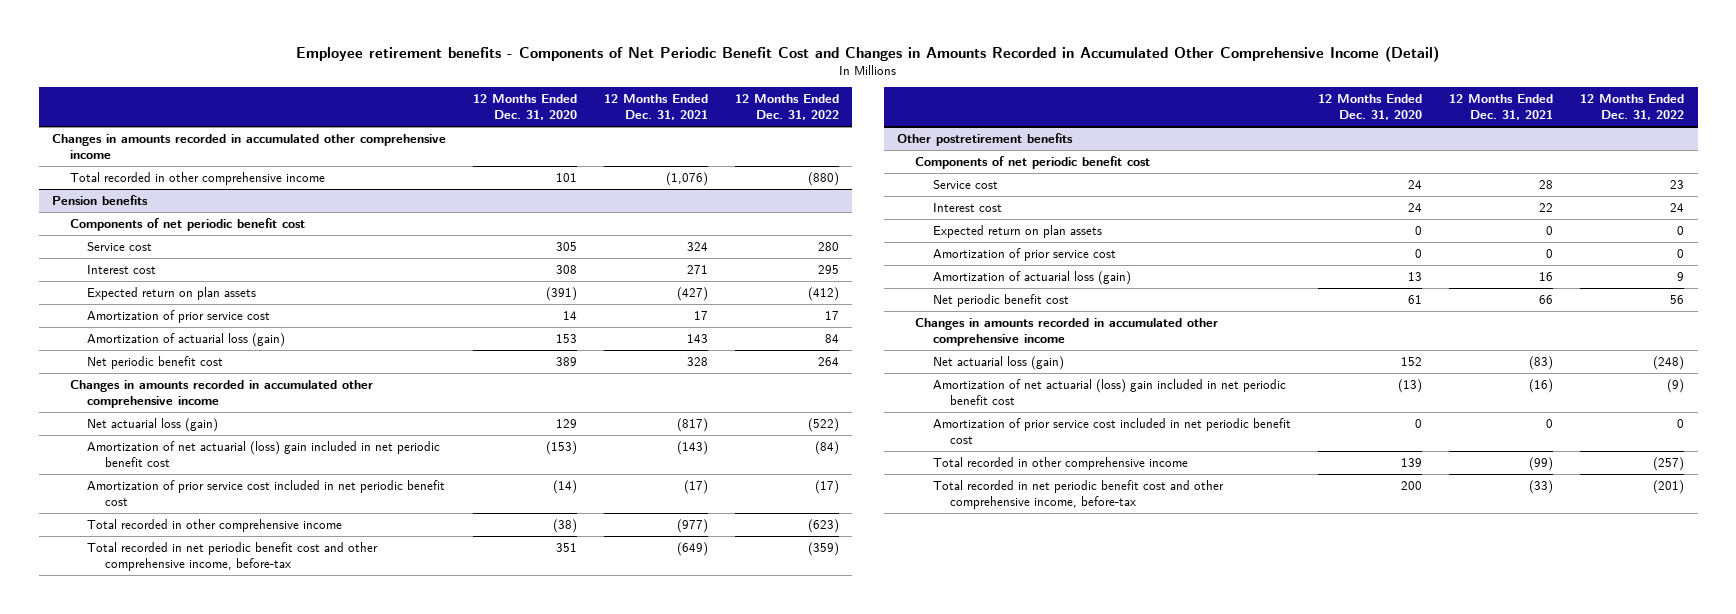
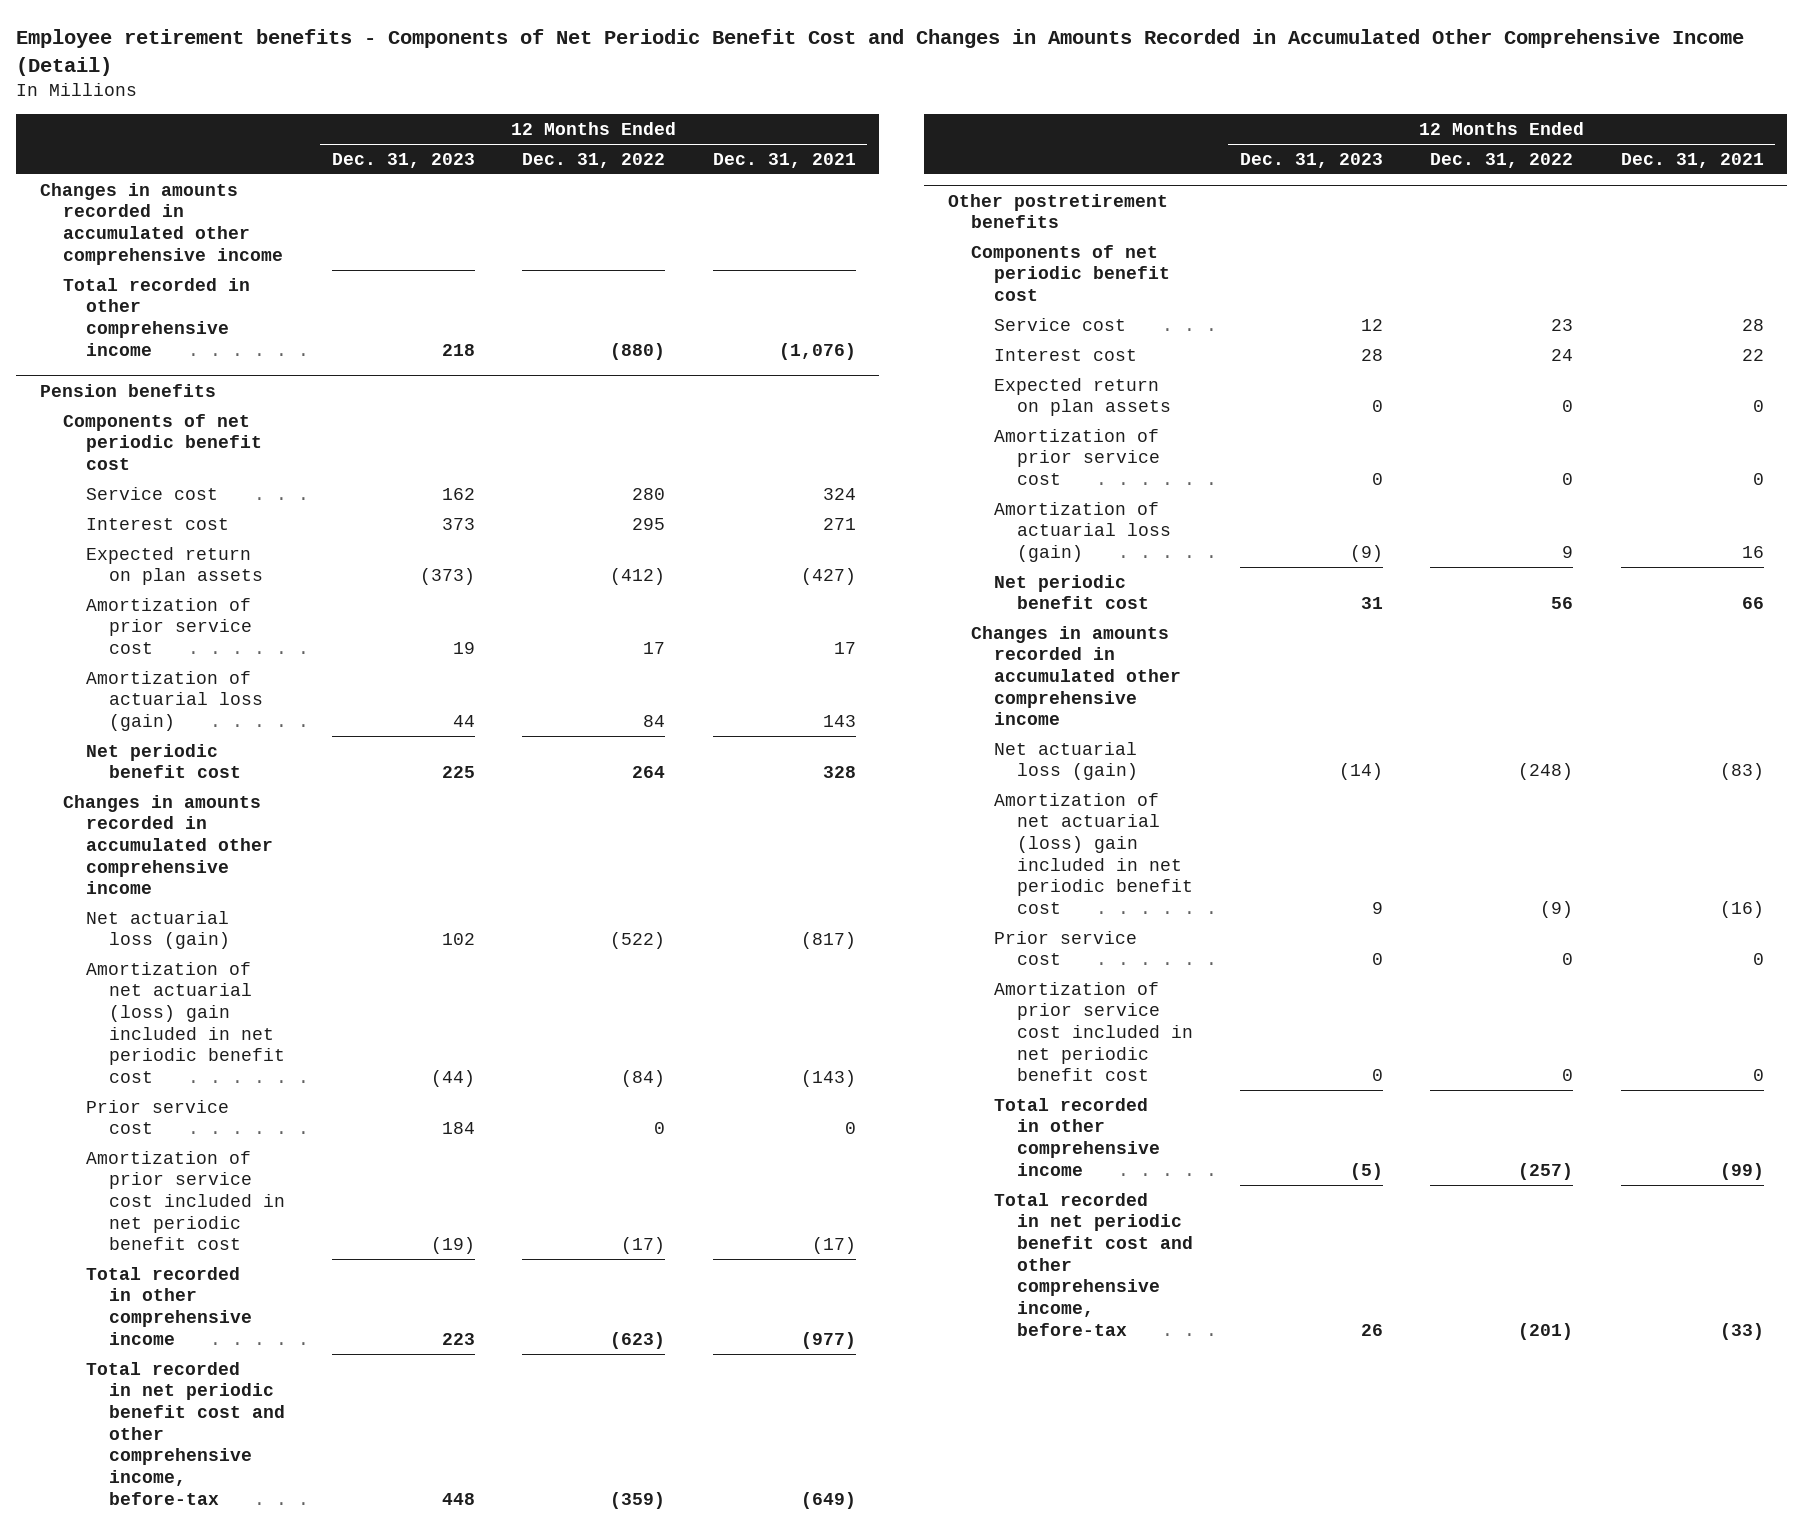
[473,94,578,121] 12 Months Ended Dec. 31, 2020 -> none
none -> [332,152,476,168] Dec. 31, 2023
none -> [85,1099,229,1135] Prior service cost
none -> [993,930,1137,966] Prior service cost

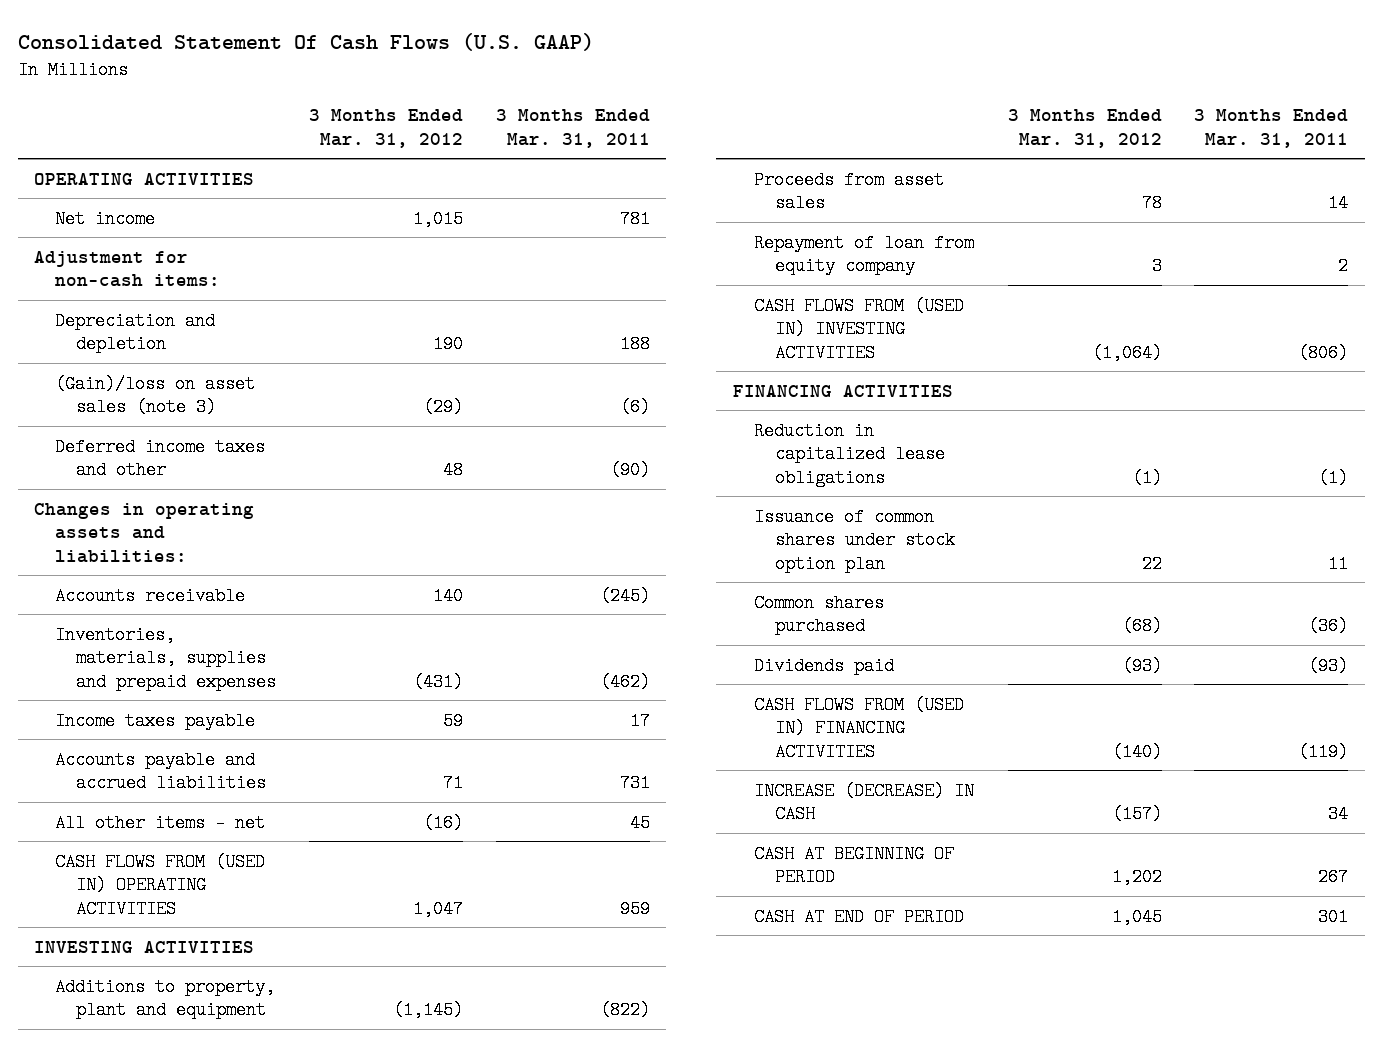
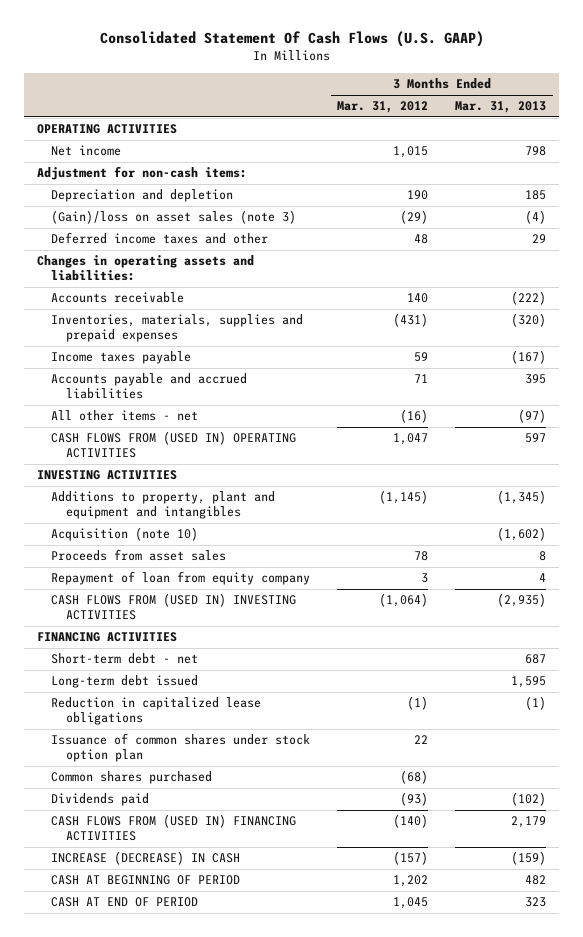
[496,109,651,148] 3 Months Ended Mar. 31, 2011 -> none
none -> [455,101,547,114] Mar. 31, 2013
[55,977,276,1020] Additions to property, plant and equipment -> [51,491,276,520] Additions to property, plant and equipment and intangibles
none -> [51,527,199,542] Acquisition (note 10)
none -> [51,653,199,665] Short-term debt - net
none -> [51,675,199,689] Long-term debt issued

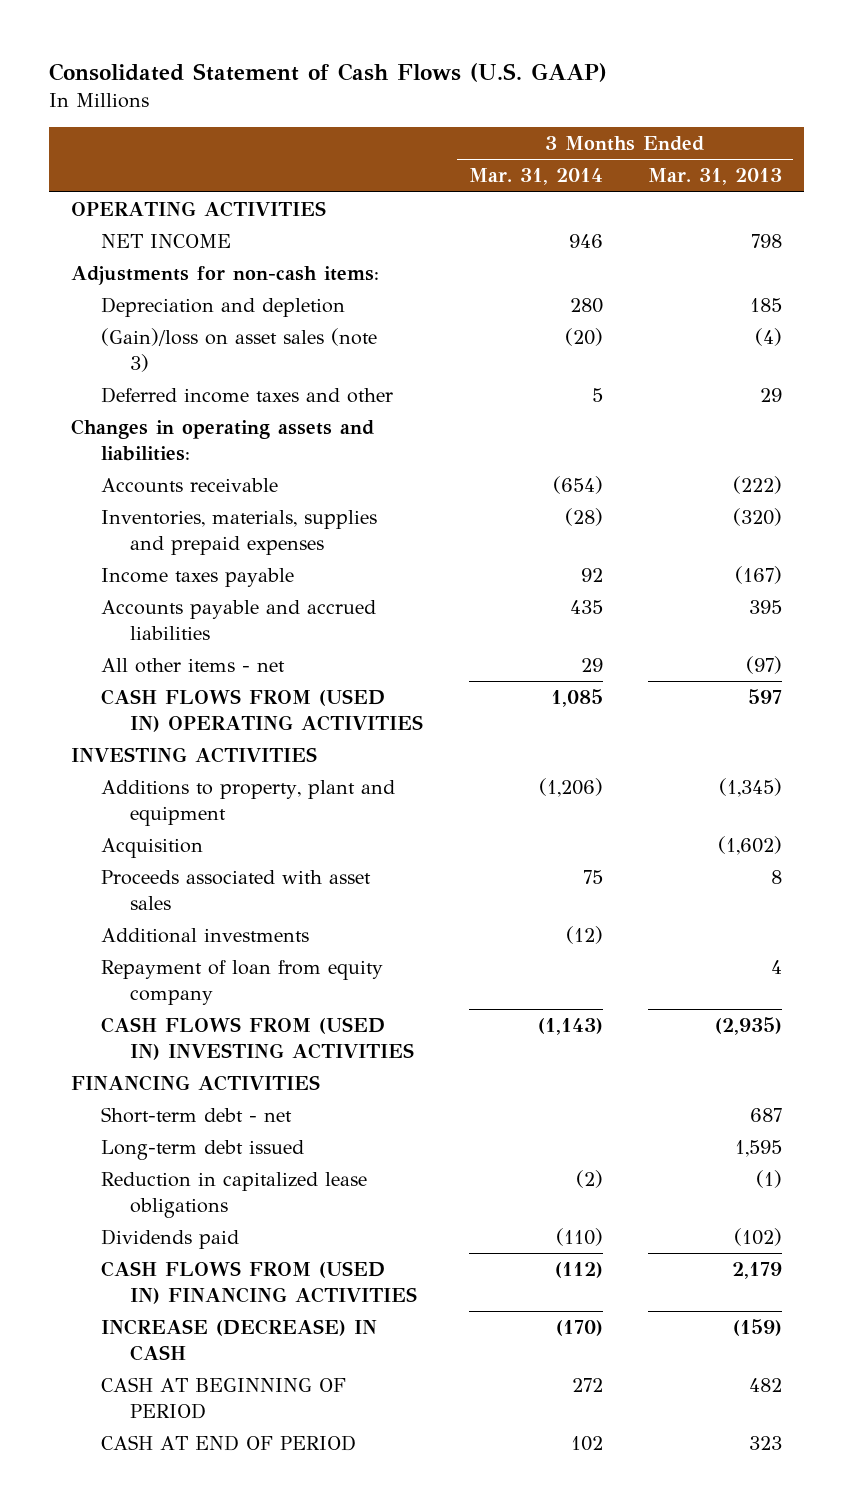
[99,31,484,48] Consolidated Statement Of Cash Flows (U.S. GAAP) -> [48,62,607,82] Consolidated Statement of Cash Flows (U.S. GAAP)
[337,101,429,114] Mar. 31, 2012 -> none
none -> [468,168,603,186] Mar. 31, 2014
[51,145,122,157] Net income -> [100,234,231,249] NET INCOME
[37,166,248,181] Adjustment for non-cash items: -> [71,266,380,286] Adjustments for non-cash items:
[51,491,276,520] Additions to property, plant and equipment and intangibles -> [100,780,395,826] Additions to property, plant and equipment
[51,527,199,542] Acquisition (note 10) -> [100,838,203,859] Acquisition
[51,549,227,562] Proceeds from asset sales -> [100,870,371,910] Proceeds associated with asset sales
none -> [100,928,309,944] Additional investments
[51,733,311,763] Issuance of common shares under stock option plan -> none
[51,771,213,785] Common shares purchased -> none

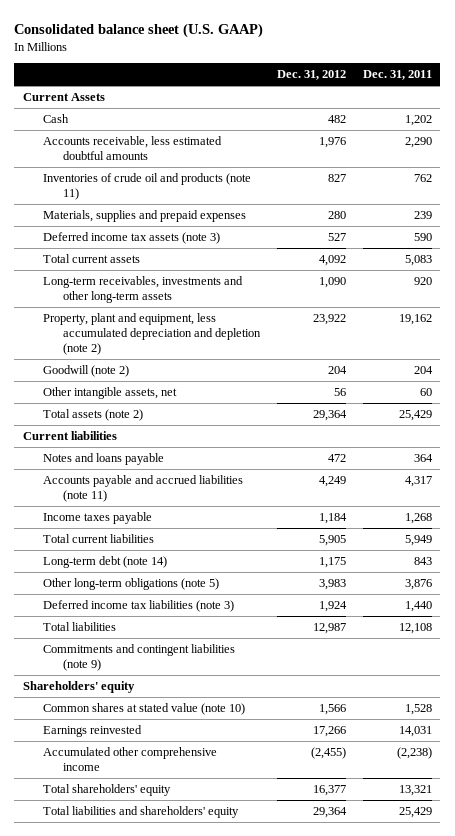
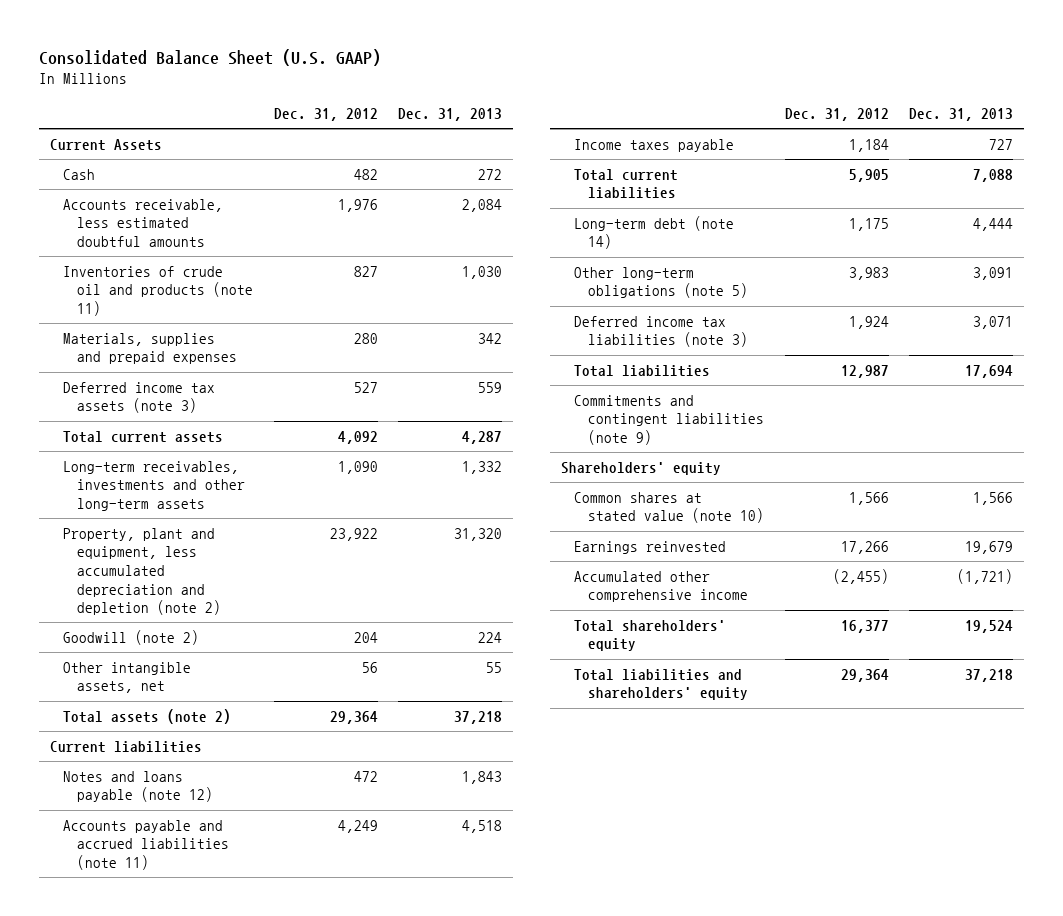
[14,22,264,38] Consolidated balance sheet (U.S. GAAP) -> [39,48,382,66] Consolidated Balance Sheet (U.S. GAAP)
[362,70,432,81] Dec. 31, 2011 -> none
none -> [398,108,503,122] Dec. 31, 2013
[42,452,164,465] Notes and loans payable -> [63,770,214,803] Notes and loans payable (note 12)

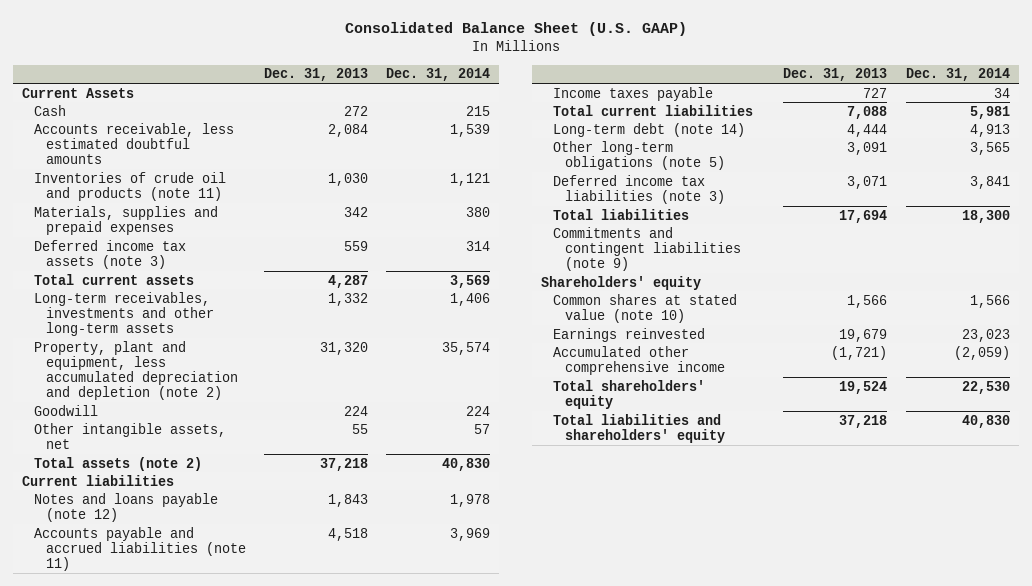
[273,108,378,122] Dec. 31, 2012 -> none
none -> [386,68,491,82] Dec. 31, 2014
[63,629,200,645] Goodwill (note 2) -> [33,404,98,416] Goodwill

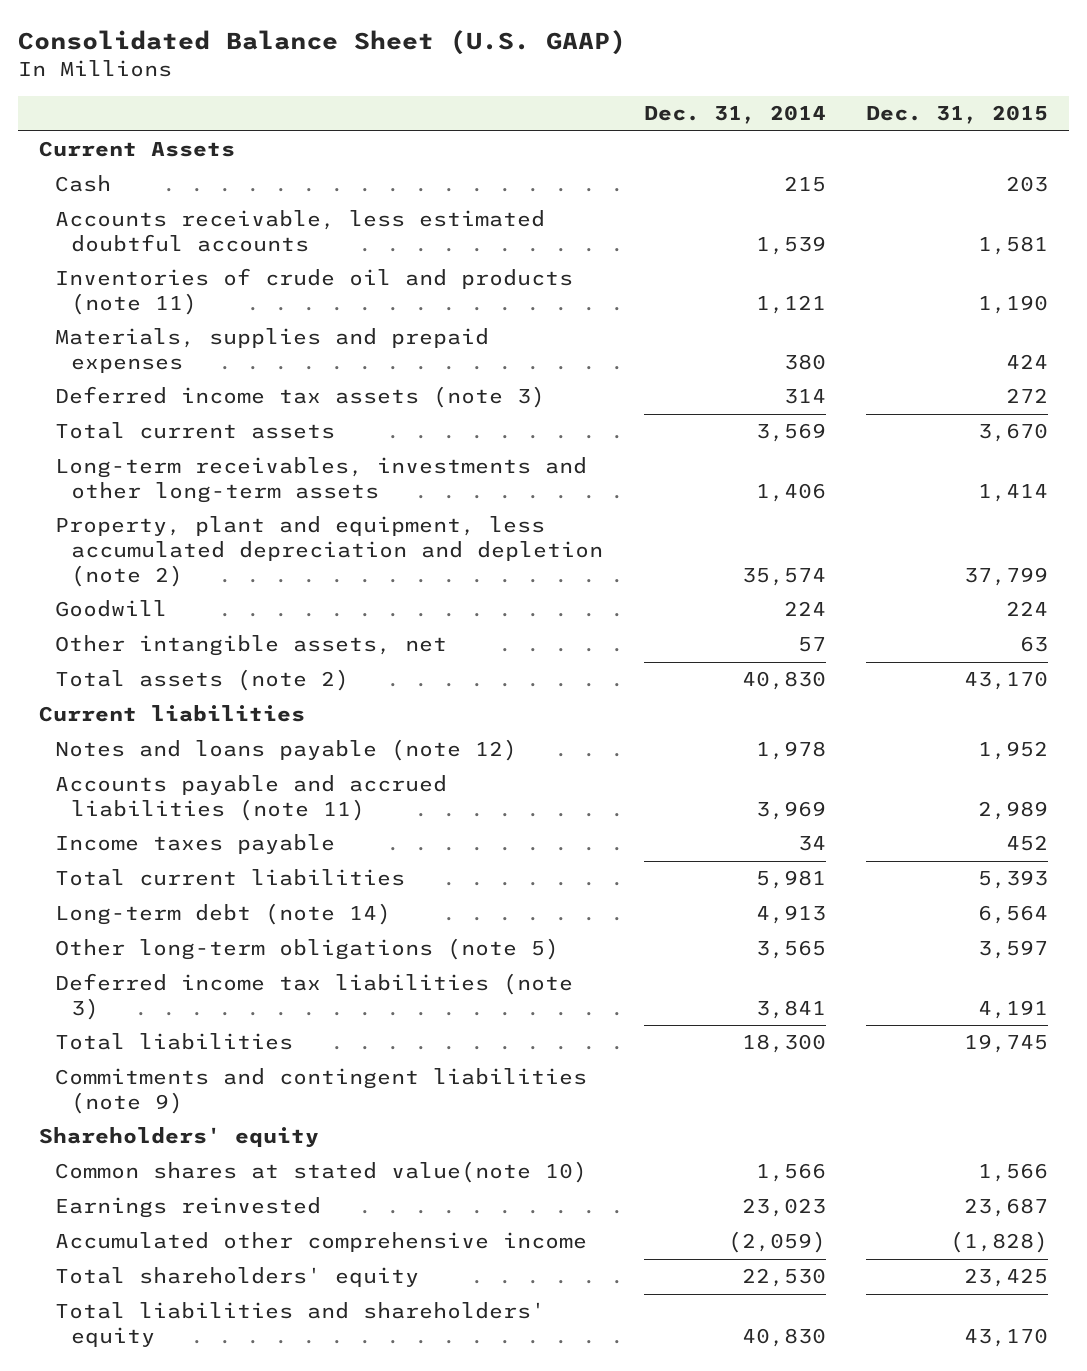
[264,68,369,82] Dec. 31, 2013 -> none
none -> [866,105,1049,125] Dec. 31, 2015
[33,122,234,165] Accounts receivable, less estimated doubtful amounts -> [54,210,545,252] Accounts receivable, less estimated doubtful accounts
[553,293,738,323] Common shares at stated value (note 10) -> [54,1161,587,1184] Common shares at stated value(note 10)

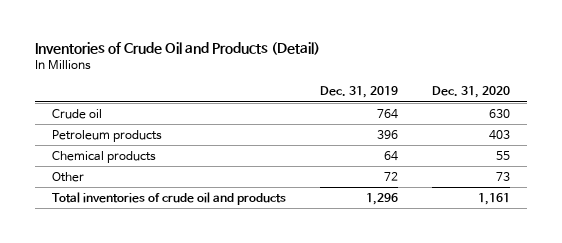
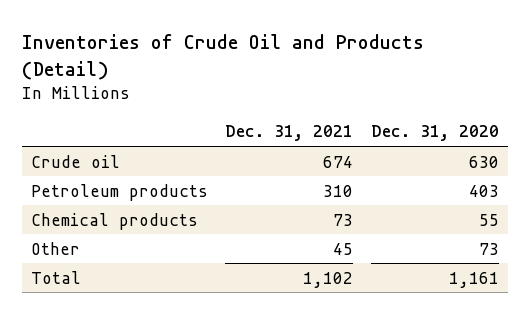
[319,86,398,99] Dec. 31, 2019 -> none
none -> [225,125,354,142] Dec. 31, 2021
[52,191,287,205] Total inventories of crude oil and products -> [30,270,81,284] Total

